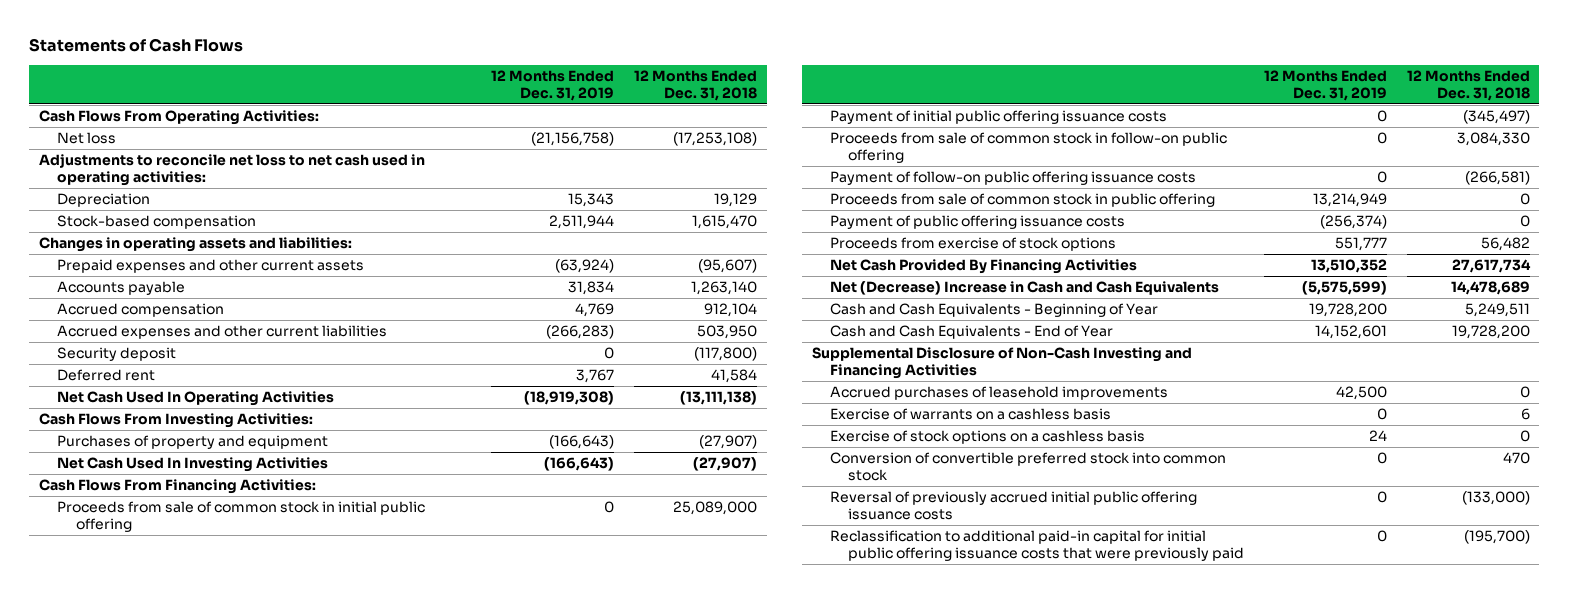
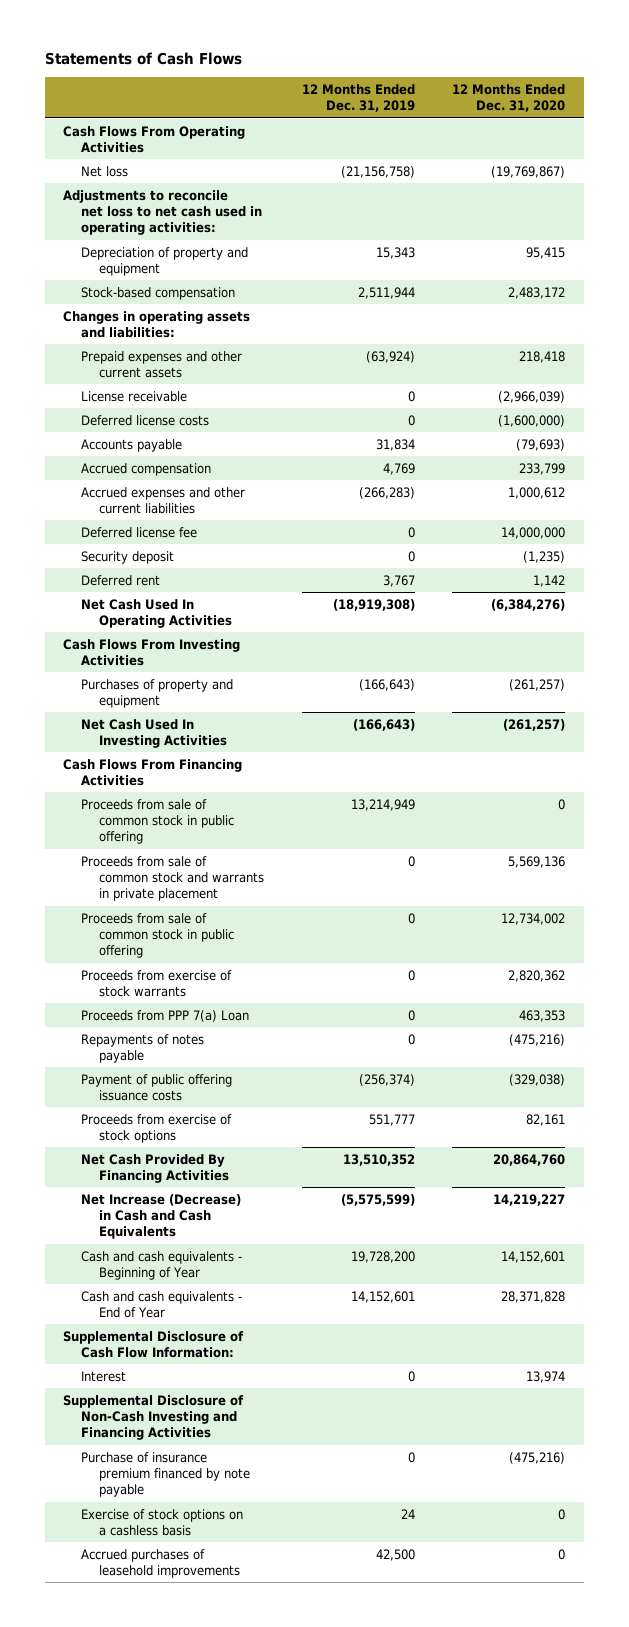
[634,69,758,102] 12 Months Ended Dec. 31, 2018 -> none
none -> [452,83,566,113] 12 Months Ended Dec. 31, 2020
[39,110,320,126] Cash Flows From Operating Activities: -> [63,125,246,153] Cash Flows From Operating Activities
[57,193,151,208] Depreciation -> [81,246,249,276] Depreciation of property and equipment
none -> [81,390,188,402] License receivable
none -> [81,414,210,426] Deferred license costs
none -> [81,526,198,538] Deferred license fee
[39,413,314,429] Cash Flows From Investing Activities: -> [63,638,241,666] Cash Flows From Investing Activities
[57,501,426,533] Proceeds from sale of common stock in initial public offering -> none
[829,110,1167,125] Payment of initial public offering issuance costs -> none
[829,132,1227,164] Proceeds from sale of common stock in follow-on public offering -> none
[829,171,1196,186] Payment of follow-on public offering issuance costs -> none
[39,479,317,495] Cash Flows From Financing Activities: -> [63,758,243,786] Cash Flows From Financing Activities
none -> [81,855,265,902] Proceeds from sale of common stock and warrants in private placement
none -> [81,912,235,959] Proceeds from sale of common stock in public offering
none -> [81,969,233,997] Proceeds from exercise of stock warrants
none -> [81,1009,250,1022] Proceeds from PPP 7(a) Loan
none -> [81,1033,205,1063] Repayments of notes payable
[829,281,1219,296] Net (Decrease) Increase in Cash and Cash Equivalents -> [81,1193,242,1240] Net Increase (Decrease) in Cash and Cash Equivalents
[829,303,1158,318] Cash and Cash Equivalents - Beginning of Year -> [81,1250,243,1280] Cash and cash equivalents - Beginning of Year
[829,325,1113,340] Cash and Cash Equivalents - End of Year -> [81,1290,243,1318] Cash and cash equivalents - End of Year
none -> [63,1330,245,1358] Supplemental Disclosure of Cash Flow Information:
none -> [81,1370,127,1382] Interest
[829,408,1111,421] Exercise of warrants on a cashless basis -> none
none -> [81,1451,251,1498] Purchase of insurance premium financed by note payable
[829,452,1226,482] Conversion of convertible preferred stock into common stock -> none
[829,491,1197,521] Reversal of previously accrued initial public offering issuance costs -> none
[829,530,1245,562] Reclassification to additional paid-in capital for initial public offering issuance costs that were previously paid -> none
[829,386,1168,401] Accrued purchases of leasehold improvements -> [81,1548,241,1578] Accrued purchases of leasehold improvements

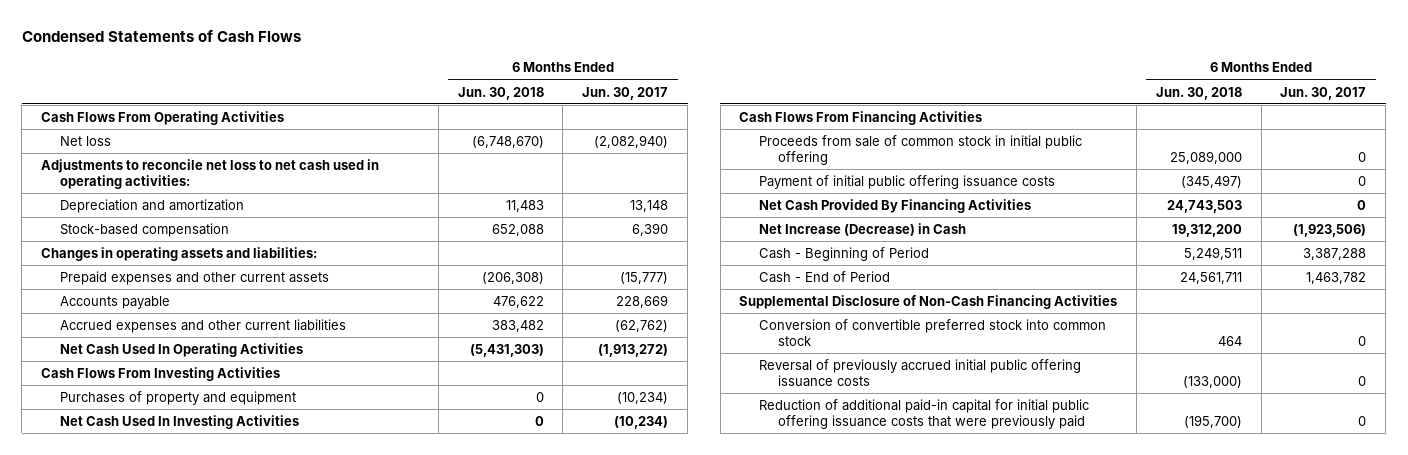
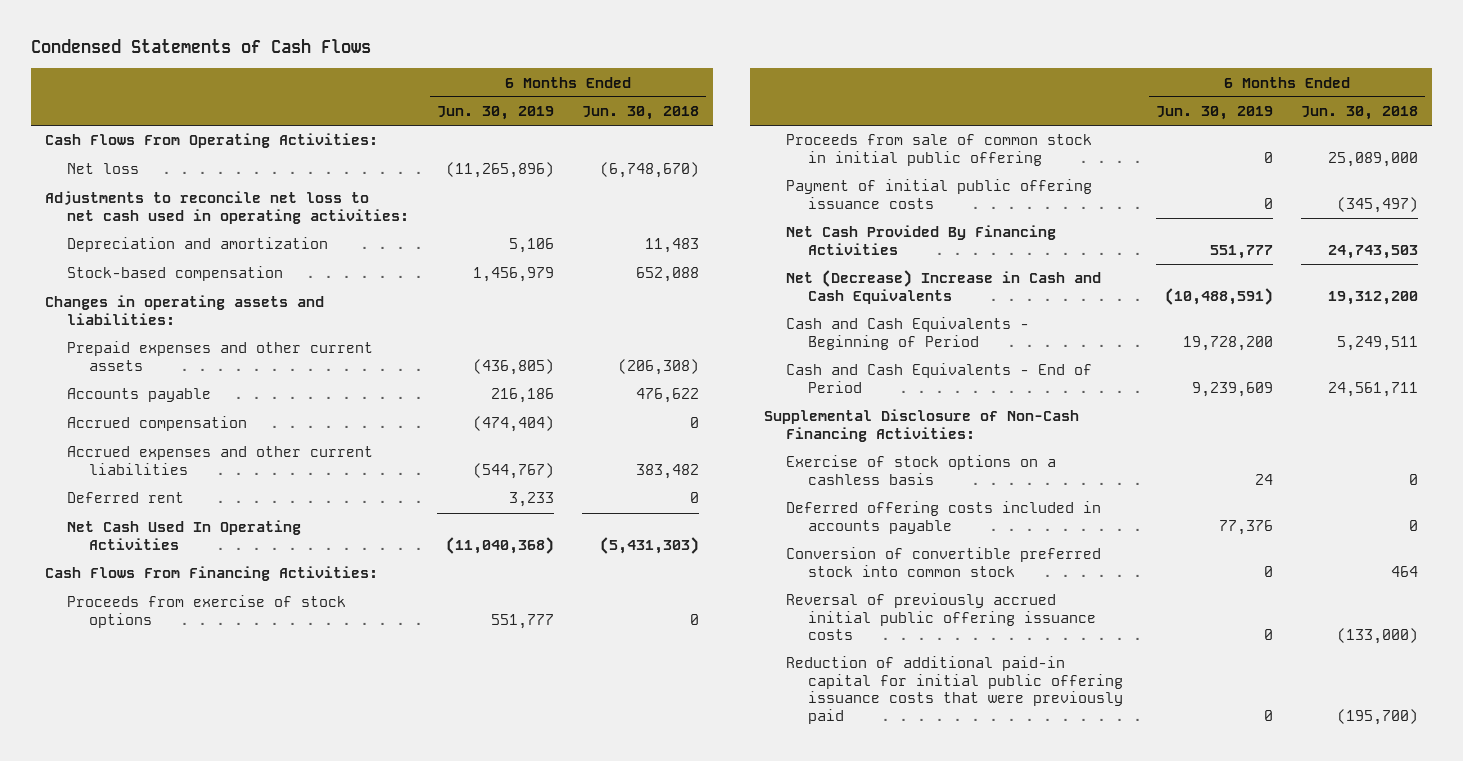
[582,86,669,100] Jun. 30, 2017 -> none
none -> [436,106,554,121] Jun. 30, 2019
[41,110,285,125] Cash Flows From Operating Activities -> [44,133,378,149] Cash Flows From Operating Activities:
none -> [66,416,247,432] Accrued compensation
none -> [66,492,184,504] Deferred rent
[41,366,281,381] Cash Flows From Investing Activities -> none
[60,390,297,405] Purchases of property and equipment -> none
[60,414,300,429] Net Cash Used In Investing Activities -> none
[739,110,983,125] Cash Flows From Financing Activities -> [44,566,378,582] Cash Flows From Financing Activities:
none -> [66,595,346,628] Proceeds from exercise of stock options
[758,222,966,236] Net Increase (Decrease) in Cash -> [785,270,1101,304] Net (Decrease) Increase in Cash and Cash Equivalents
[758,246,929,261] Cash - Beginning of Period -> [785,317,1029,350] Cash and Cash Equivalents - Beginning of Period
[758,270,890,283] Cash - End of Period -> [785,363,1092,393] Cash and Cash Equivalents - End of Period
[739,294,1118,309] Supplemental Disclosure of Non-Cash Financing Activities -> [763,409,1079,442] Supplemental Disclosure of Non-Cash Financing Activities:
none -> [785,455,1056,485] Exercise of stock options on a cashless basis
none -> [785,501,1101,534] Deferred offering costs included in accounts payable

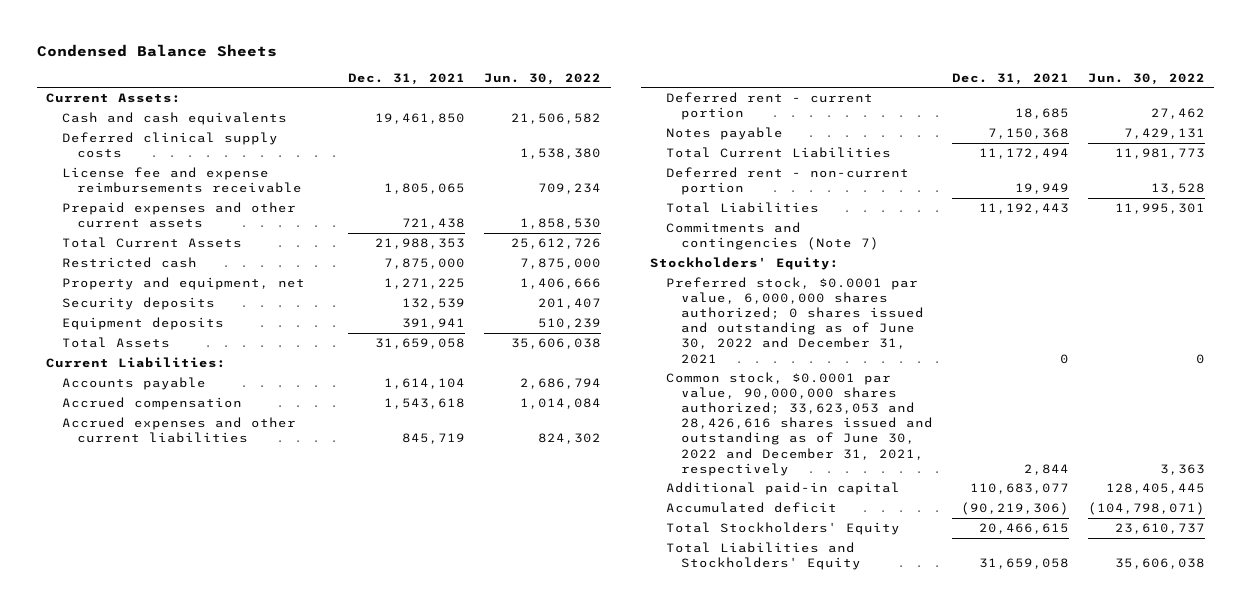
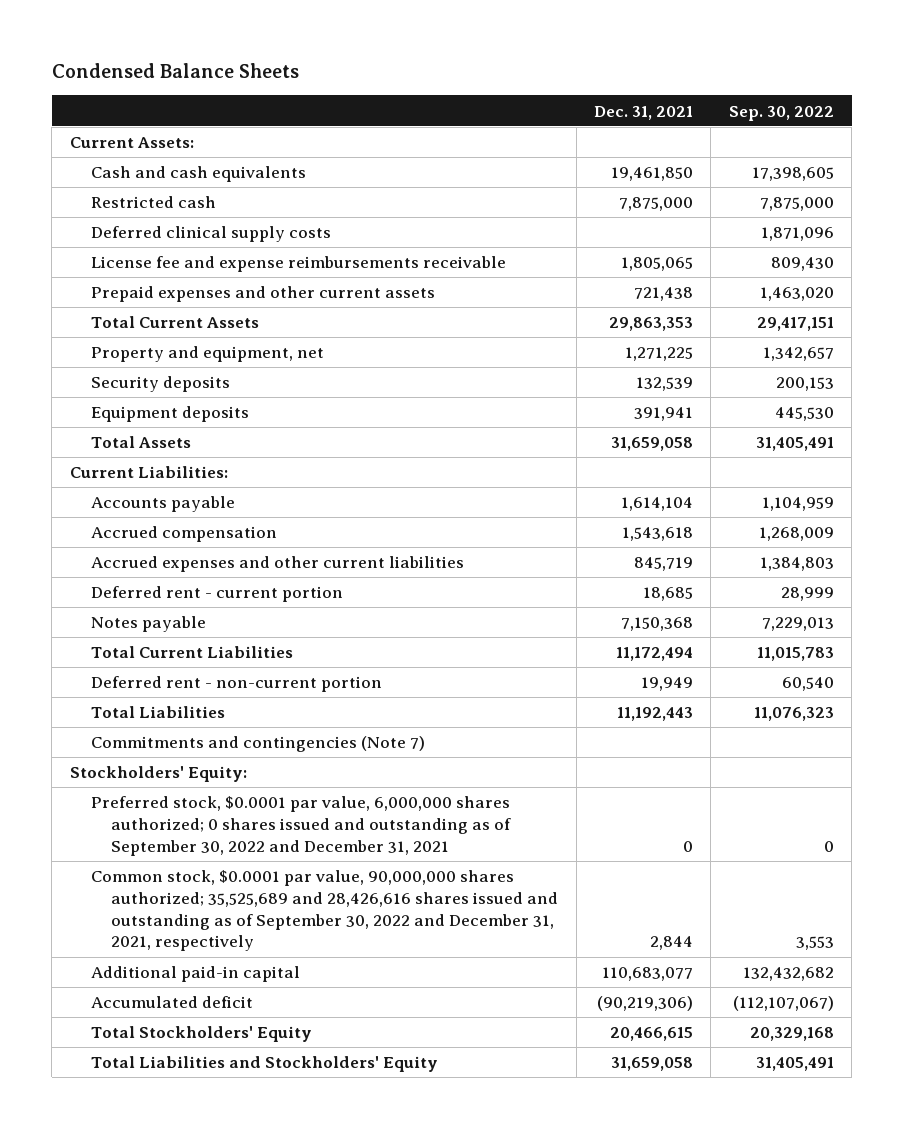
[484,72,602,85] Jun. 30, 2022 -> none
none -> [728,105,834,121] Sep. 30, 2022
[61,257,197,269] Restricted cash -> [90,196,216,209] Restricted cash
[375,238,466,250] 21,988,353 -> [609,317,694,332] 29,863,353
[665,277,924,364] Preferred stock, $0.0001 par value, 6,000,000 shares authorized; 0 shares issued and outstanding as of June 30, 2022 and December 31, 2021 -> [90,796,512,856] Preferred stock, $0.0001 par value, 6,000,000 shares authorized; 0 shares issued and outstanding as of September 30, 2022 and December 31, 2021
[665,372,933,476] Common stock, $0.0001 par value, 90,000,000 shares authorized; 33,623,053 and 28,426,616 shares issued and outstanding as of June 30, 2022 and December 31, 2021, respectively -> [90,870,559,952] Common stock, $0.0001 par value, 90,000,000 shares authorized; 35,525,689 and 28,426,616 shares issued and outstanding as of September 30, 2022 and December 31, 2021, respectively

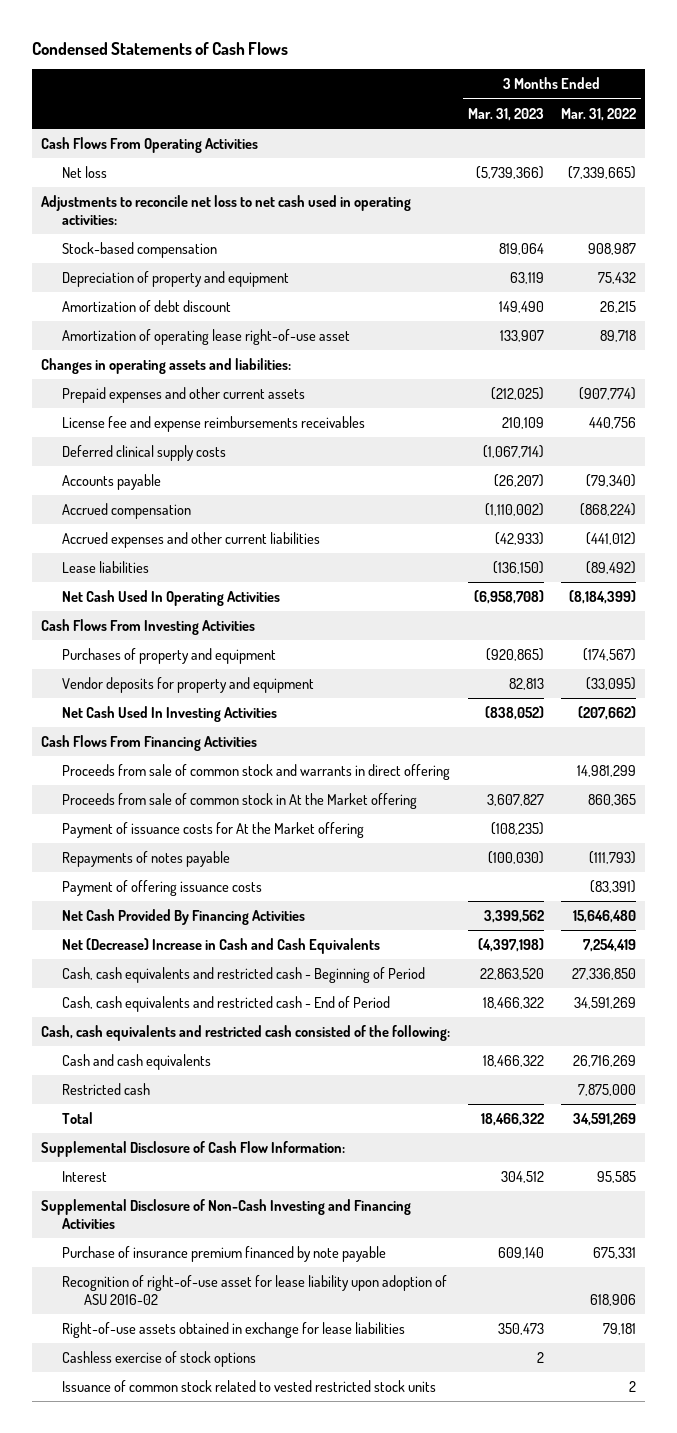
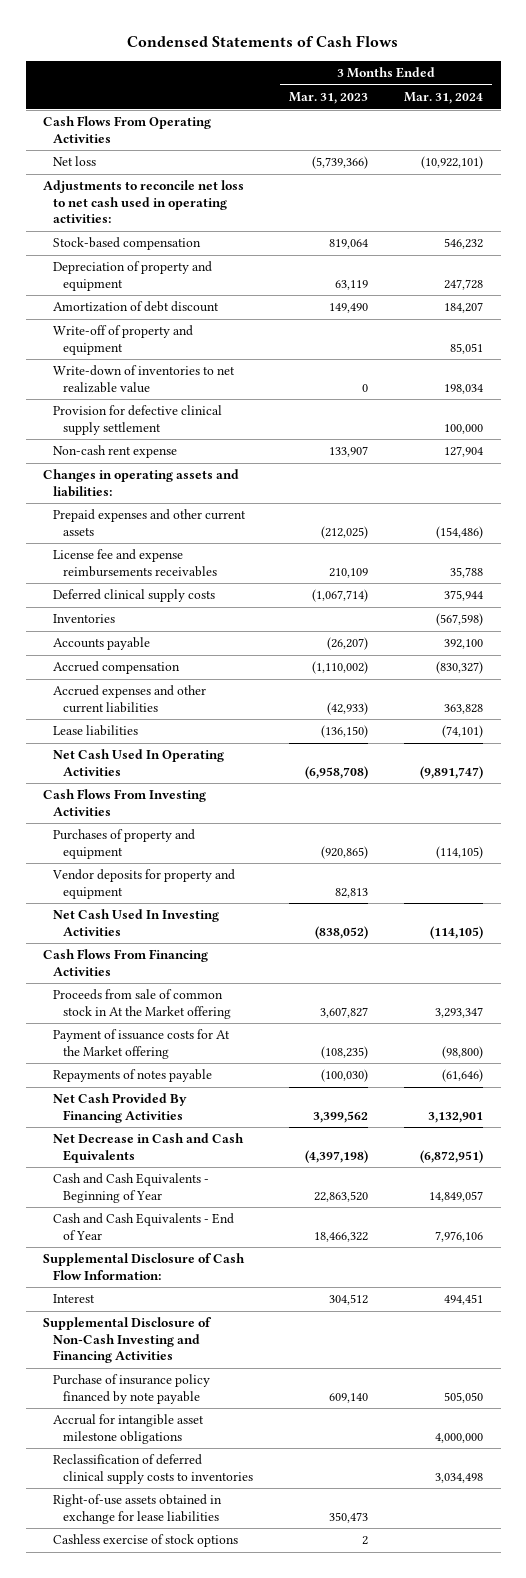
[561,107,637,121] Mar. 31, 2022 -> none
none -> [403,91,483,104] Mar. 31, 2024
none -> [53,325,194,355] Write-off of property and equipment
none -> [53,365,236,393] Write-down of inventories to net realizable value
none -> [53,405,223,435] Provision for defective clinical supply settlement
[62,329,351,346] Amortization of operating lease right-of-use asset -> [53,445,178,459] Non-cash rent expense
none -> [53,614,116,624] Inventories
[62,764,451,781] Proceeds from sale of common stock and warrants in direct offering -> none
[62,880,263,897] Payment of offering issuance costs -> none
[40,1025,450,1042] Cash, cash equivalents and restricted cash consisted of the following: -> none
[62,1054,212,1071] Cash and cash equivalents -> none
[62,1083,151,1096] Restricted cash -> none
[62,1112,94,1125] Total -> none
[62,938,381,955] Net (Decrease) Increase in Cash and Cash Equivalents -> [53,1133,245,1163] Net Decrease in Cash and Cash Equivalents
[62,967,426,984] Cash, cash equivalents and restricted cash - Beginning of Period -> [53,1173,210,1203] Cash and Cash Equivalents - Beginning of Year
[62,996,391,1013] Cash, cash equivalents and restricted cash - End of Period -> [53,1213,235,1240] Cash and Cash Equivalents - End of Year
[62,1275,448,1306] Recognition of right-of-use asset for lease liability upon adoption of ASU 2016-02 -> none
[62,1246,387,1263] Purchase of insurance premium financed by note payable -> [53,1374,211,1404] Purchase of insurance policy financed by note payable
none -> [53,1414,205,1444] Accrual for intangible asset milestone obligations
none -> [53,1454,254,1484] Reclassification of deferred clinical supply costs to inventories
[62,1380,437,1393] Issuance of common stock related to vested restricted stock units -> none

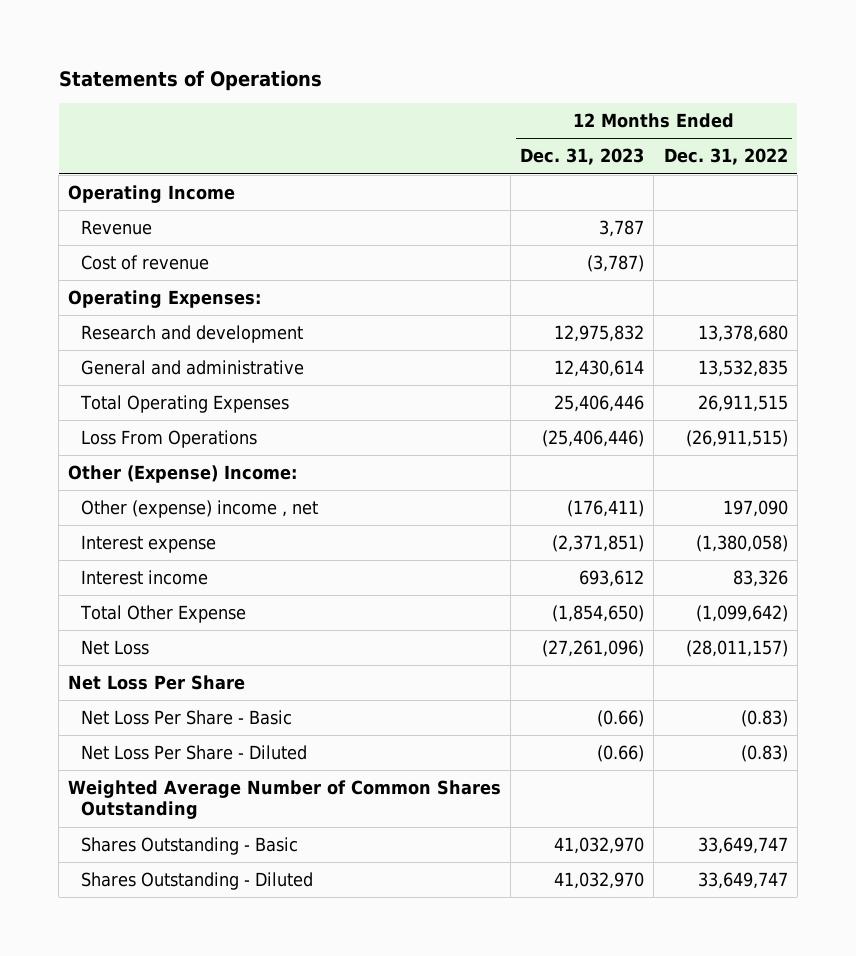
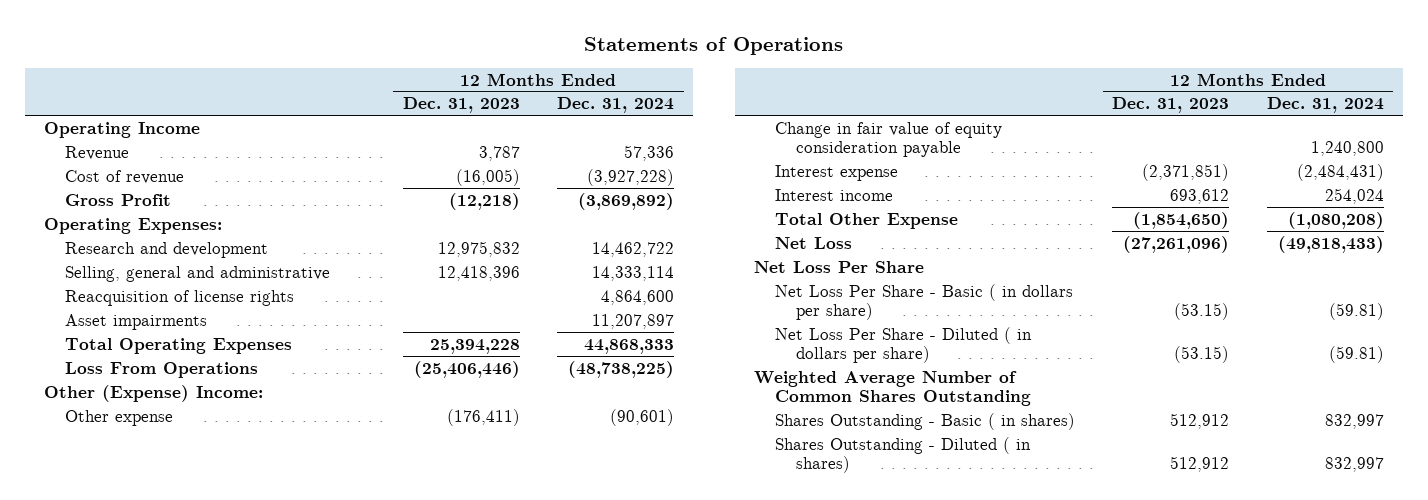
[663,148,788,166] Dec. 31, 2022 -> none
none -> [557,97,675,114] Dec. 31, 2024
[587,254,645,272] (3,787) -> [455,168,520,186] (16,005)
none -> [64,193,171,206] Gross Profit
[81,359,305,375] General and administrative -> [64,265,330,282] Selling, general and administrative
[554,359,645,377] 12,430,614 -> [437,265,520,281] 12,418,396
none -> [64,289,294,306] Reacquisition of license rights
none -> [64,313,207,330] Asset impairments
[554,394,645,412] 25,406,446 -> [429,338,520,354] 25,394,228
[81,499,319,518] Other (expense) income , net -> [64,409,173,426] Other expense
none -> [774,121,1002,158] Change in fair value of equity consideration payable
[81,709,293,725] Net Loss Per Share - Basic -> [774,283,1073,321] Net Loss Per Share - Basic ( in dollars per share)
[597,709,645,727] (0.66) -> [1174,303,1230,321] (53.15)
[81,744,308,760] Net Loss Per Share - Diluted -> [774,326,1032,364] Net Loss Per Share - Diluted ( in dollars per share)
[597,744,645,762] (0.66) -> [1174,346,1230,364] (53.15)
[81,836,299,855] Shares Outstanding - Basic -> [774,412,1075,430] Shares Outstanding - Basic ( in shares)
[554,836,645,854] 41,032,970 -> [1170,412,1230,429] 512,912
[81,871,314,890] Shares Outstanding - Diluted -> [774,436,1031,474] Shares Outstanding - Diluted ( in shares)
[554,871,645,889] 41,032,970 -> [1170,456,1230,473] 512,912

